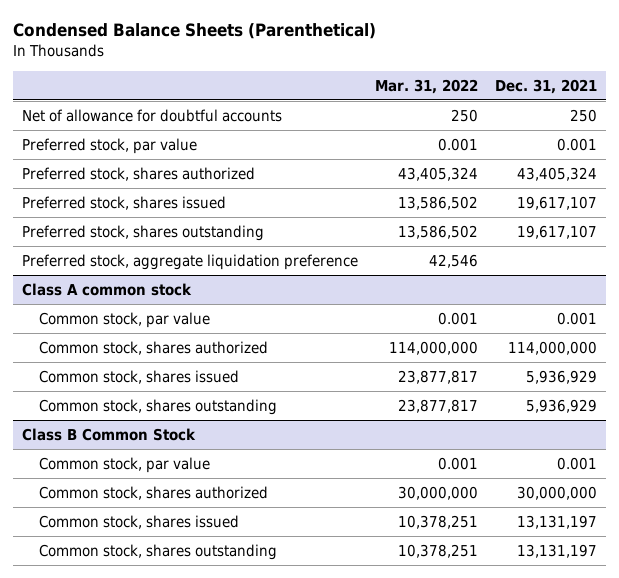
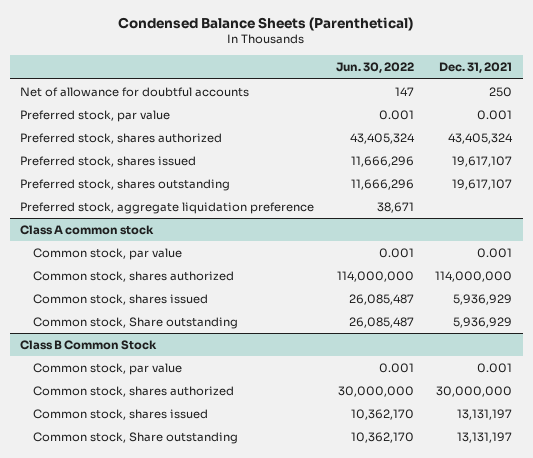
[375,78,479,94] Mar. 31, 2022 -> none
none -> [335,62,414,74] Jun. 30, 2022
[39,398,278,415] Common stock, shares outstanding -> [32,316,238,329] Common stock, Share outstanding
[39,543,278,560] Common stock, shares outstanding -> [32,431,238,444] Common stock, Share outstanding

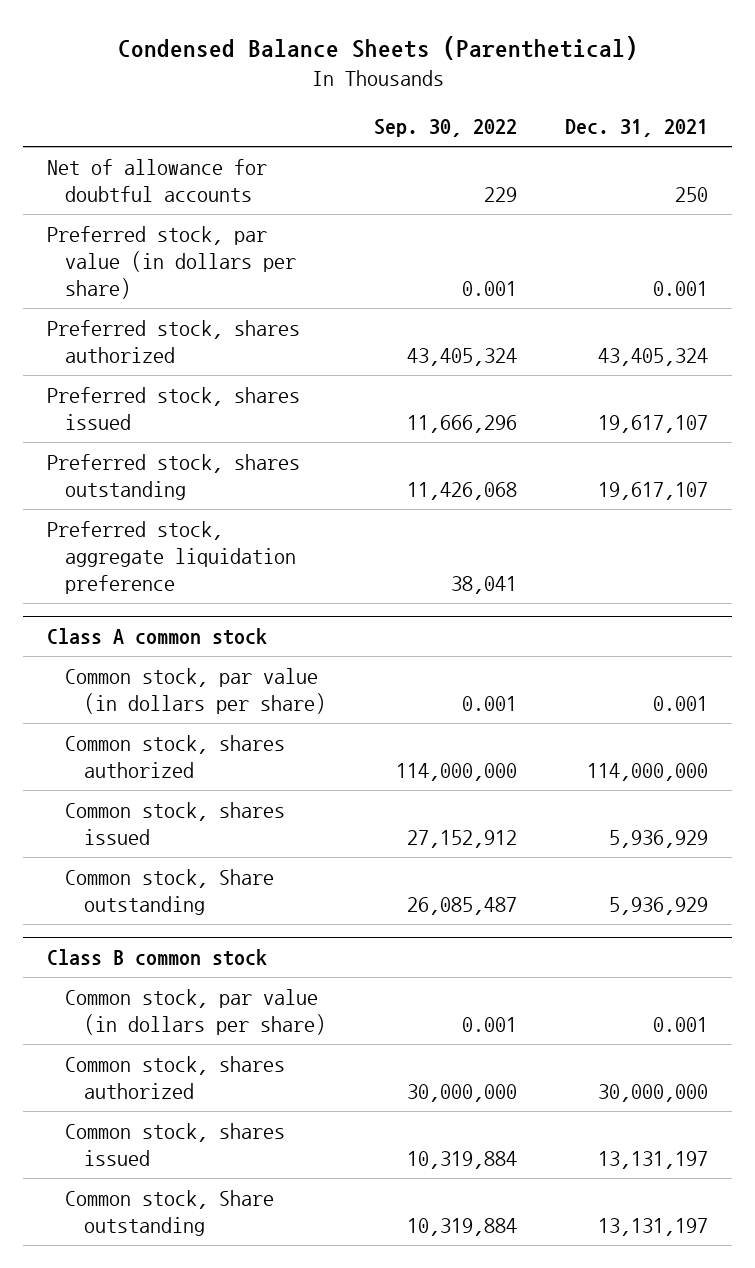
[335,62,414,74] Jun. 30, 2022 -> none
none -> [373,118,517,137] Sep. 30, 2022
[20,109,171,122] Preferred stock, par value -> [46,225,297,299] Preferred stock, par value (in dollars per share)
[32,247,182,260] Common stock, par value -> [65,667,326,714] Common stock, par value (in dollars per share)
[20,339,158,350] Class B Common Stock -> [46,949,267,967] Class B common stock
[32,362,182,375] Common stock, par value -> [65,988,326,1035] Common stock, par value (in dollars per share)

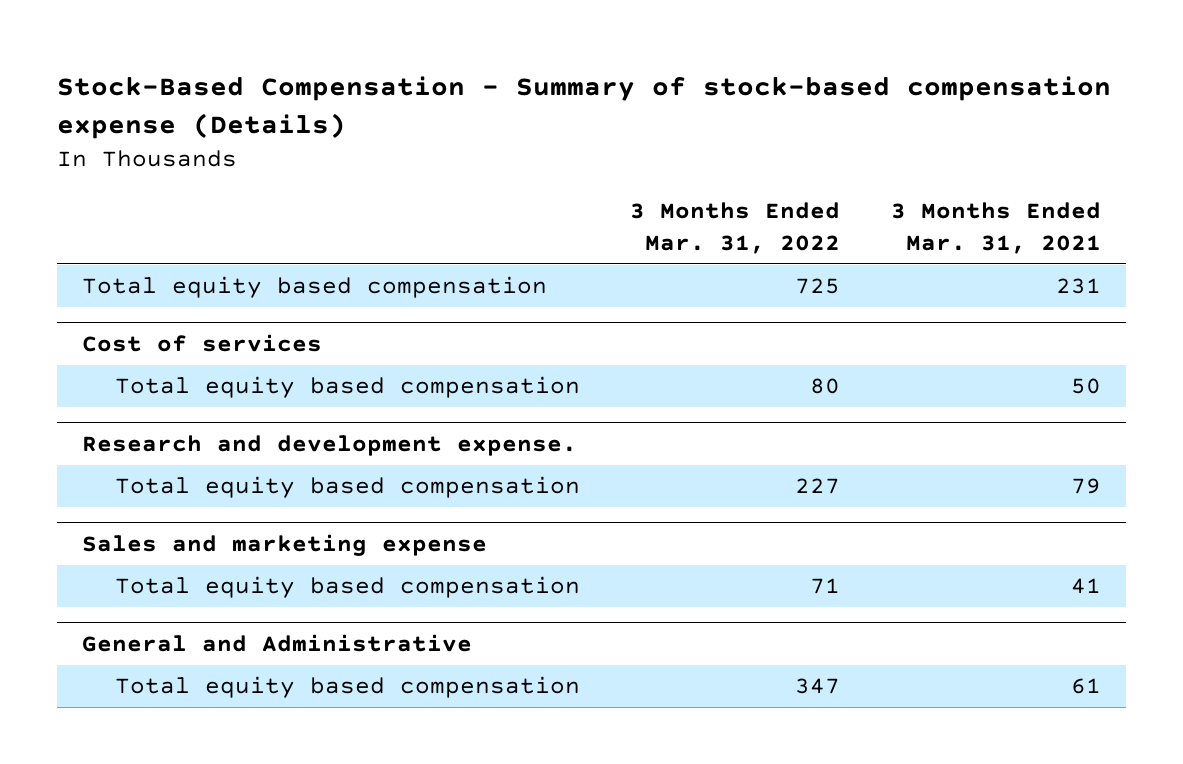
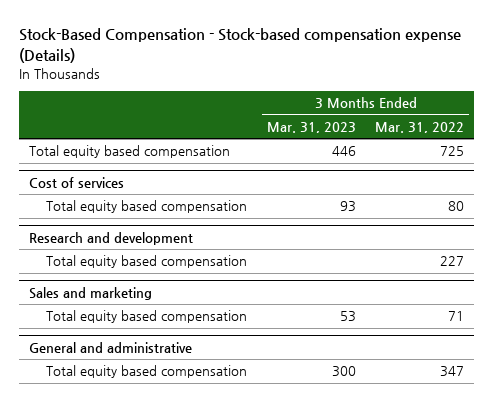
[56,75,1111,139] Stock-Based Compensation - Summary of stock-based compensation expense (Details) -> [18,28,461,63] Stock-Based Compensation - Stock-based compensation expense (Details)
[890,202,1101,254] 3 Months Ended Mar. 31, 2021 -> none
none -> [266,121,356,133] Mar. 31, 2023
[81,435,577,457] Research and development expense. -> [28,232,193,246] Research and development
[81,534,487,557] Sales and marketing expense -> [28,287,152,301] Sales and marketing
[81,634,472,653] General and Administrative -> [28,342,192,354] General and administrative

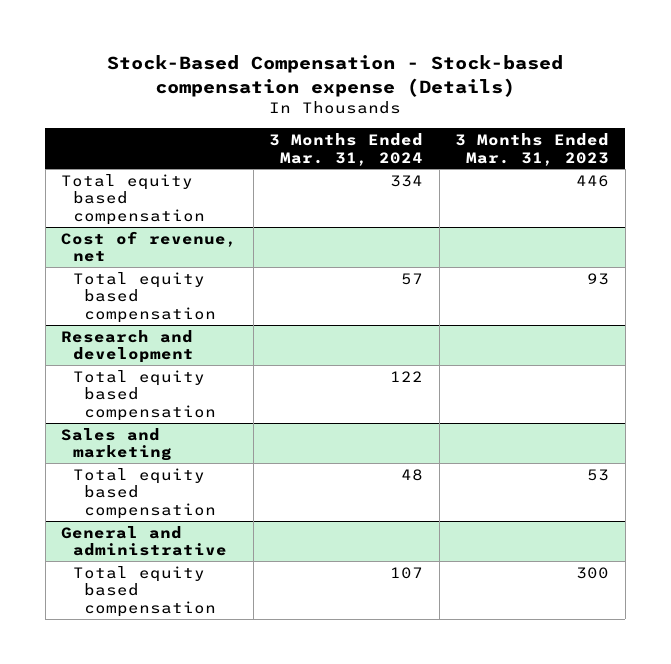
[375,121,465,133] Mar. 31, 2022 -> none
none -> [269,132,424,166] 3 Months Ended Mar. 31, 2024
[28,177,124,189] Cost of services -> [61,230,238,263] Cost of revenue, net

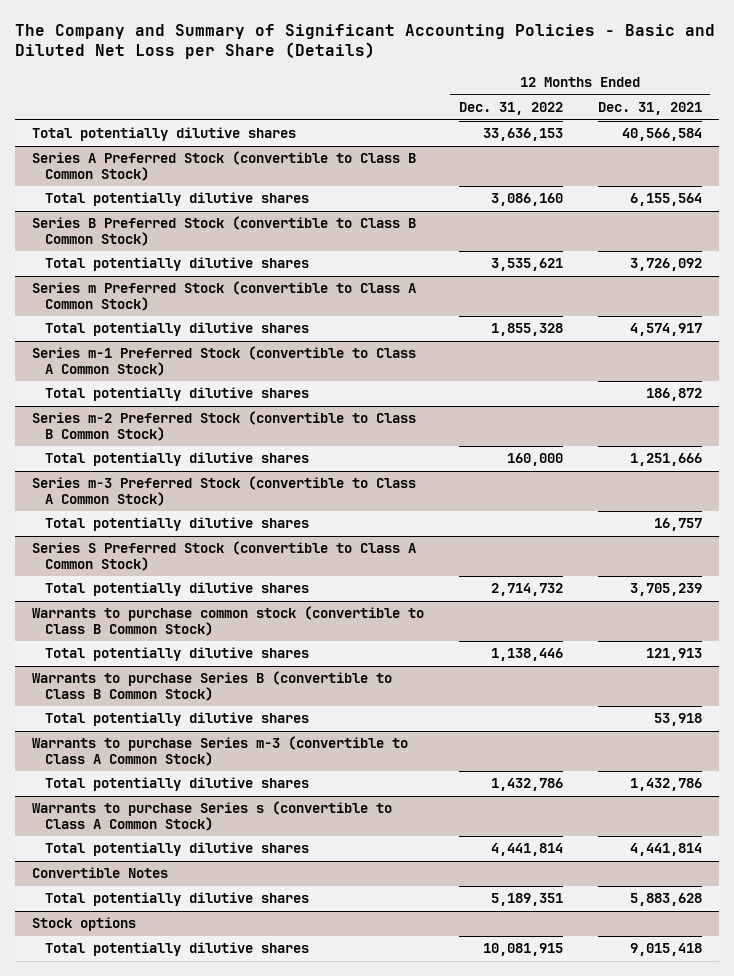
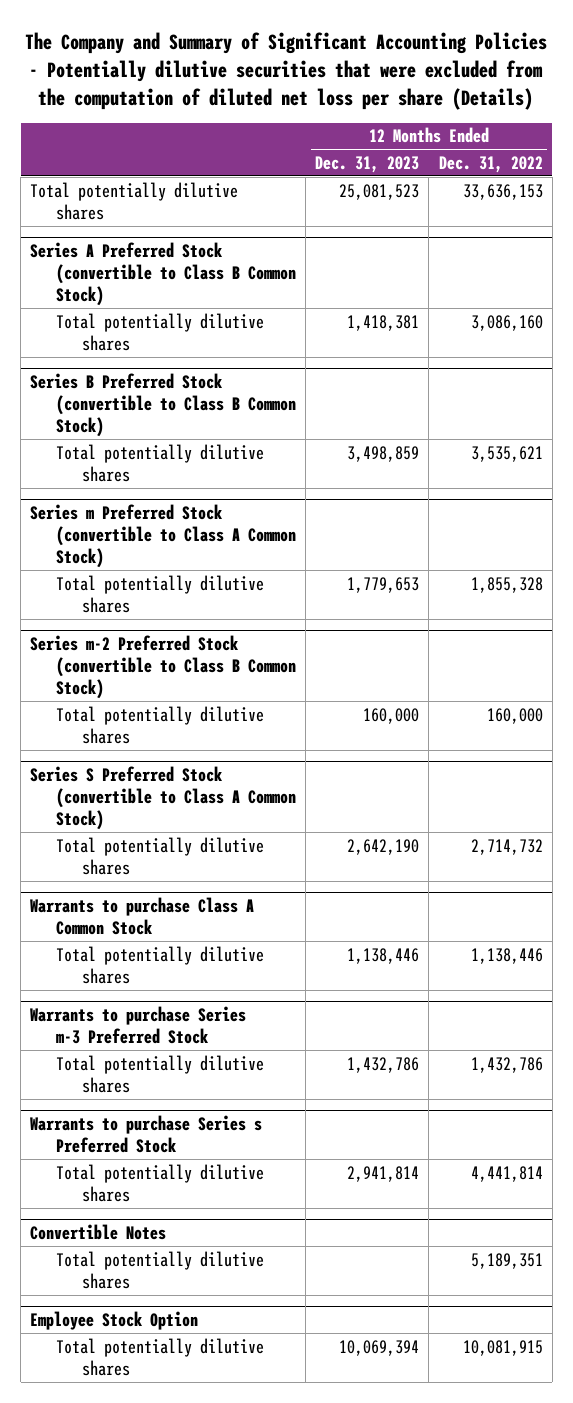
[14,23,715,60] The Company and Summary of Significant Accounting Policies - Basic and Diluted Net Loss per Share (Details) -> [25,31,548,110] The Company and Summary of Significant Accounting Policies - Potentially dilutive securities that were excluded from the computation of diluted net loss per share (Details)
[597,102,702,116] Dec. 31, 2021 -> none
none -> [315,155,420,173] Dec. 31, 2023
[31,346,416,376] Series m-1 Preferred Stock (convertible to Class A Common Stock) -> none
[44,387,309,402] Total potentially dilutive shares -> none
[31,476,416,506] Series m-3 Preferred Stock (convertible to Class A Common Stock) -> none
[44,517,309,532] Total potentially dilutive shares -> none
[31,606,424,636] Warrants to purchase common stock (convertible to Class B Common Stock) -> [30,896,255,935] Warrants to purchase Class A Common Stock
[31,671,392,701] Warrants to purchase Series B (convertible to Class B Common Stock) -> none
[44,712,309,727] Total potentially dilutive shares -> none
[31,736,408,766] Warrants to purchase Series m-3 (convertible to Class A Common Stock) -> [30,1005,247,1044] Warrants to purchase Series m-3 Preferred Stock
[31,801,392,831] Warrants to purchase Series s (convertible to Class A Common Stock) -> [30,1114,263,1153] Warrants to purchase Series s Preferred Stock
[31,917,136,932] Stock options -> [30,1310,199,1330] Employee Stock Option

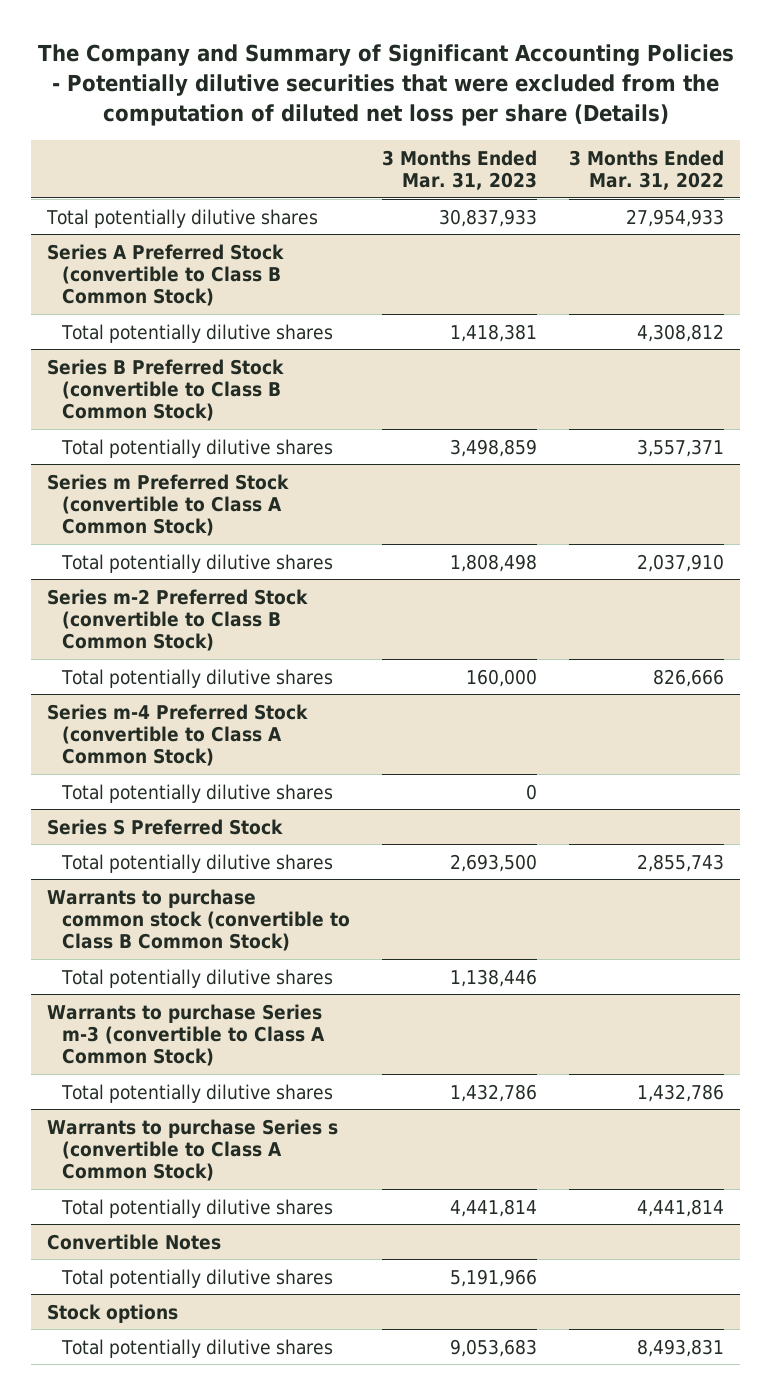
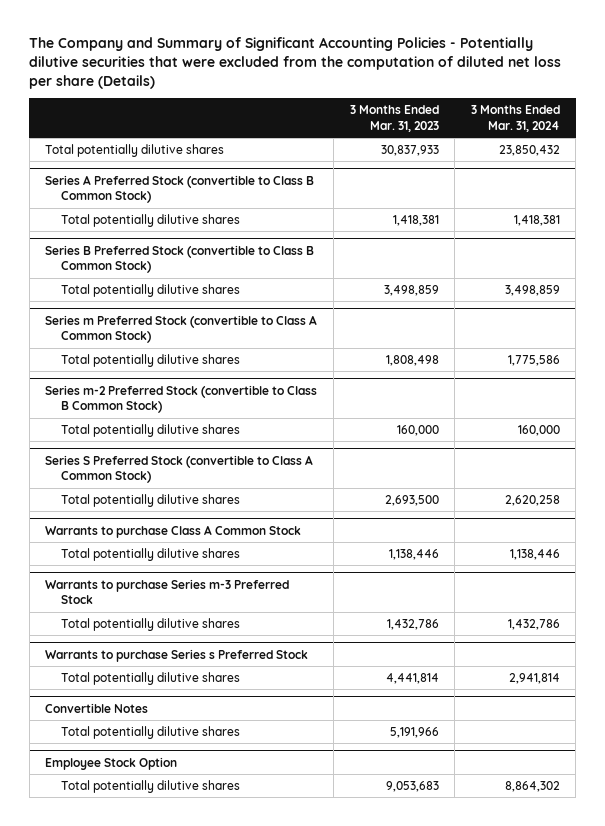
[569,149,725,191] 3 Months Ended Mar. 31, 2022 -> none
none -> [470,105,560,132] 3 Months Ended Mar. 31, 2024
[47,703,309,767] Series m-4 Preferred Stock (convertible to Class A Common Stock) -> none
[61,783,334,803] Total potentially dilutive shares -> none
[47,818,284,835] Series S Preferred Stock -> [45,454,314,484] Series S Preferred Stock (convertible to Class A Common Stock)
[47,888,351,952] Warrants to purchase common stock (convertible to Class B Common Stock) -> [45,524,302,538] Warrants to purchase Class A Common Stock
[47,1003,326,1067] Warrants to purchase Series m-3 (convertible to Class A Common Stock) -> [45,578,290,605] Warrants to purchase Series m-3 Preferred Stock
[47,1118,339,1182] Warrants to purchase Series s (convertible to Class A Common Stock) -> [45,648,309,662] Warrants to purchase Series s Preferred Stock
[47,1303,179,1323] Stock options -> [45,756,178,770] Employee Stock Option

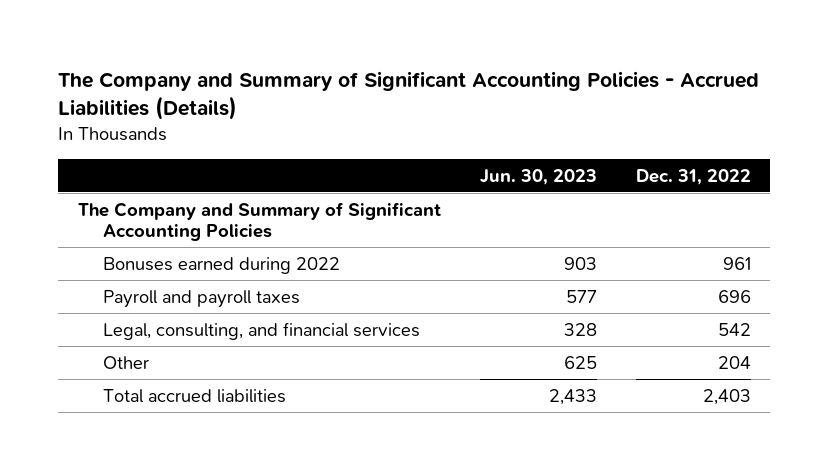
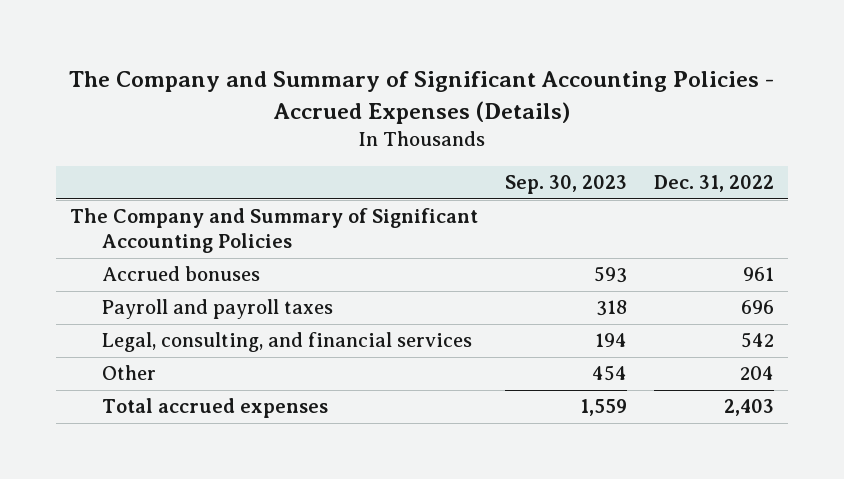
[58,70,760,121] The Company and Summary of Significant Accounting Policies - Accrued Liabilities (Details) -> [69,71,775,124] The Company and Summary of Significant Accounting Policies - Accrued Expenses (Details)
[479,168,597,185] Jun. 30, 2023 -> none
none -> [505,175,628,195] Sep. 30, 2023
[102,256,340,274] Bonuses earned during 2022 -> [101,266,260,282] Accrued bonuses
[102,388,286,403] Total accrued liabilities -> [101,398,328,419] Total accrued expenses

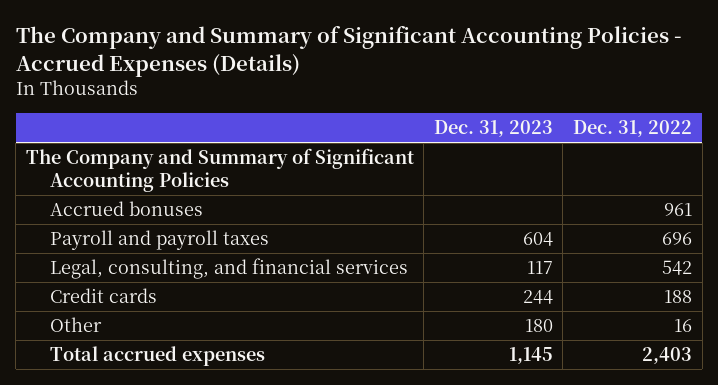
[505,175,628,195] Sep. 30, 2023 -> none
none -> [433,120,553,138] Dec. 31, 2023
none -> [50,288,158,304] Credit cards
[740,366,775,381] 204 -> [673,319,692,333] 16

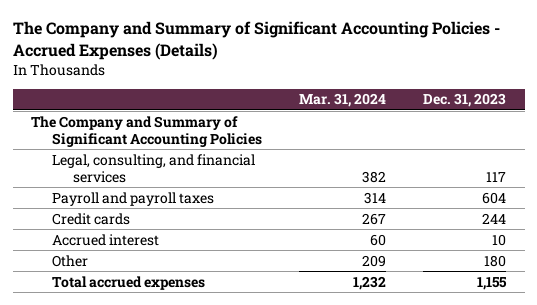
[572,120,692,138] Dec. 31, 2022 -> none
none -> [299,93,387,108] Mar. 31, 2024
[50,201,204,217] Accrued bonuses -> none
[50,230,270,251] Payroll and payroll taxes -> [51,191,214,206] Payroll and payroll taxes
none -> [51,233,159,246] Accrued interest
[508,347,553,365] 1,145 -> [477,276,508,290] 1,155

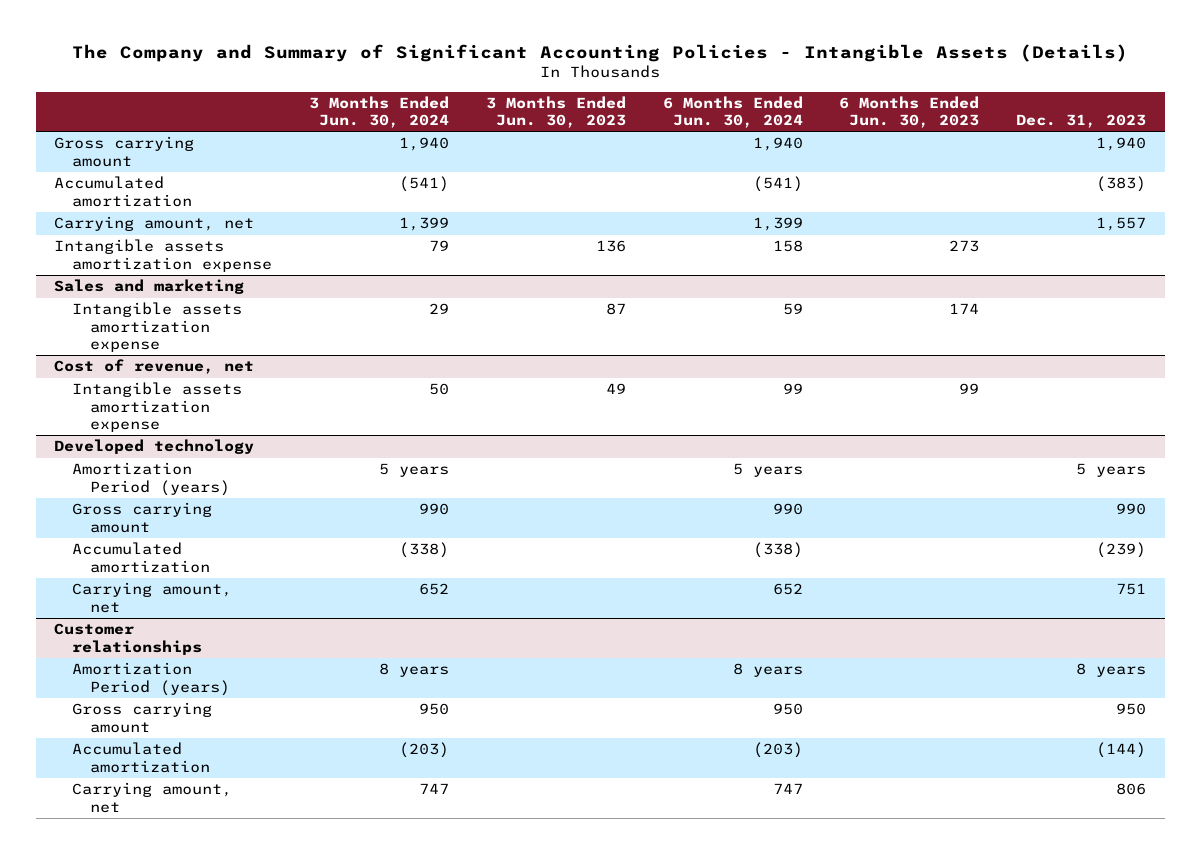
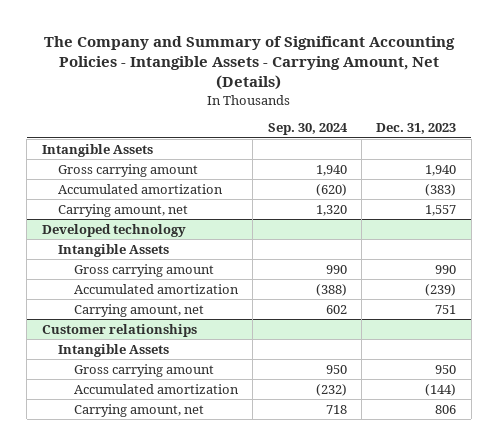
[72,43,1129,62] The Company and Summary of Significant Accounting Policies - Intangible Assets (Details) -> [44,36,456,91] The Company and Summary of Significant Accounting Policies - Intangible Assets - Carrying Amount, Net (Details)
[308,95,449,129] 3 Months Ended Jun. 30, 2024 -> none
[485,95,626,129] 3 Months Ended Jun. 30, 2023 -> none
[662,95,803,129] 6 Months Ended Jun. 30, 2024 -> none
[839,95,980,129] 6 Months Ended Jun. 30, 2023 -> none
none -> [267,123,348,136] Sep. 30, 2024
none -> [41,143,153,157] Intangible Assets
[53,239,272,272] Intangible assets amortization expense -> none
[53,279,244,295] Sales and marketing -> none
[71,302,242,352] Intangible assets amortization expense -> none
[53,359,254,375] Cost of revenue, net -> none
[71,382,242,432] Intangible assets amortization expense -> none
[71,462,231,496] Amortization Period (years) -> none
none -> [57,243,169,257] Intangible Assets
[71,662,231,696] Amortization Period (years) -> none
none -> [57,343,169,357] Intangible Assets

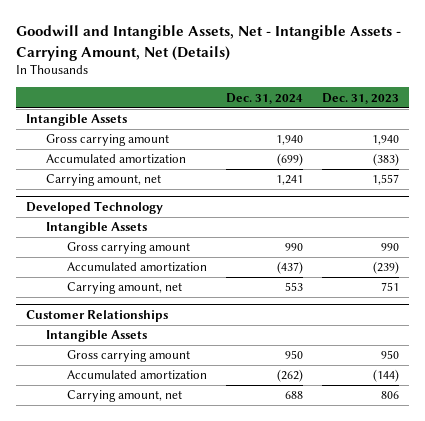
[44,36,456,91] The Company and Summary of Significant Accounting Policies - Intangible Assets - Carrying Amount, Net (Details) -> [16,25,402,61] Goodwill and Intangible Assets, Net - Intangible Assets - Carrying Amount, Net (Details)
[267,123,348,136] Sep. 30, 2024 -> none
none -> [225,92,303,104] Dec. 31, 2024
[41,223,186,237] Developed technology -> [25,201,163,215] Developed Technology
[41,323,197,337] Customer relationships -> [25,310,168,323] Customer Relationships

